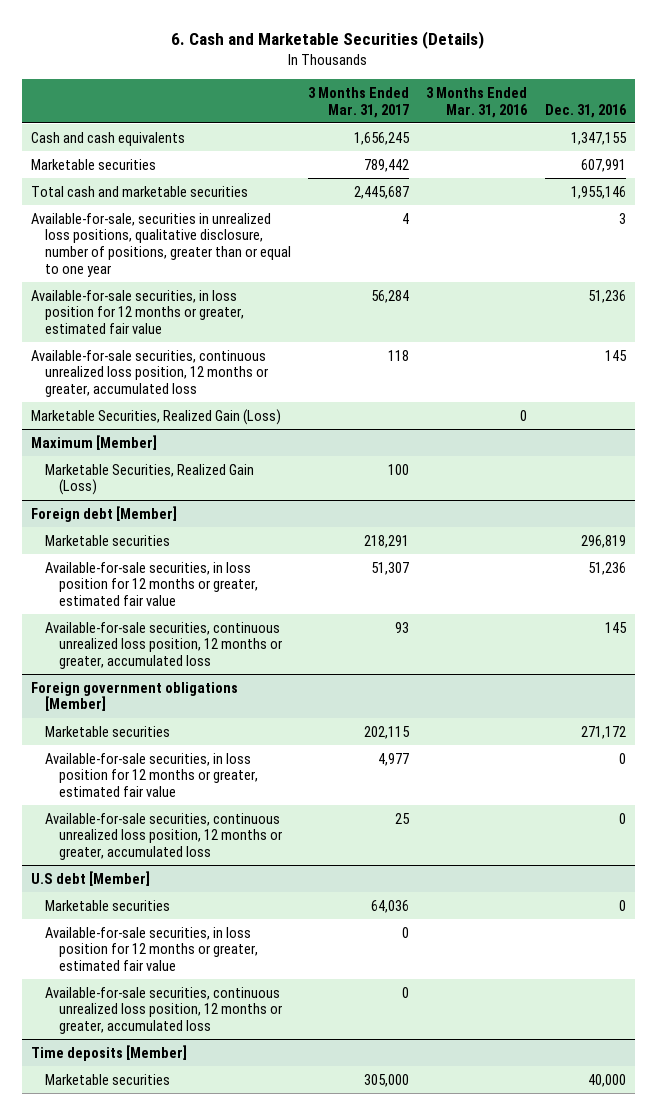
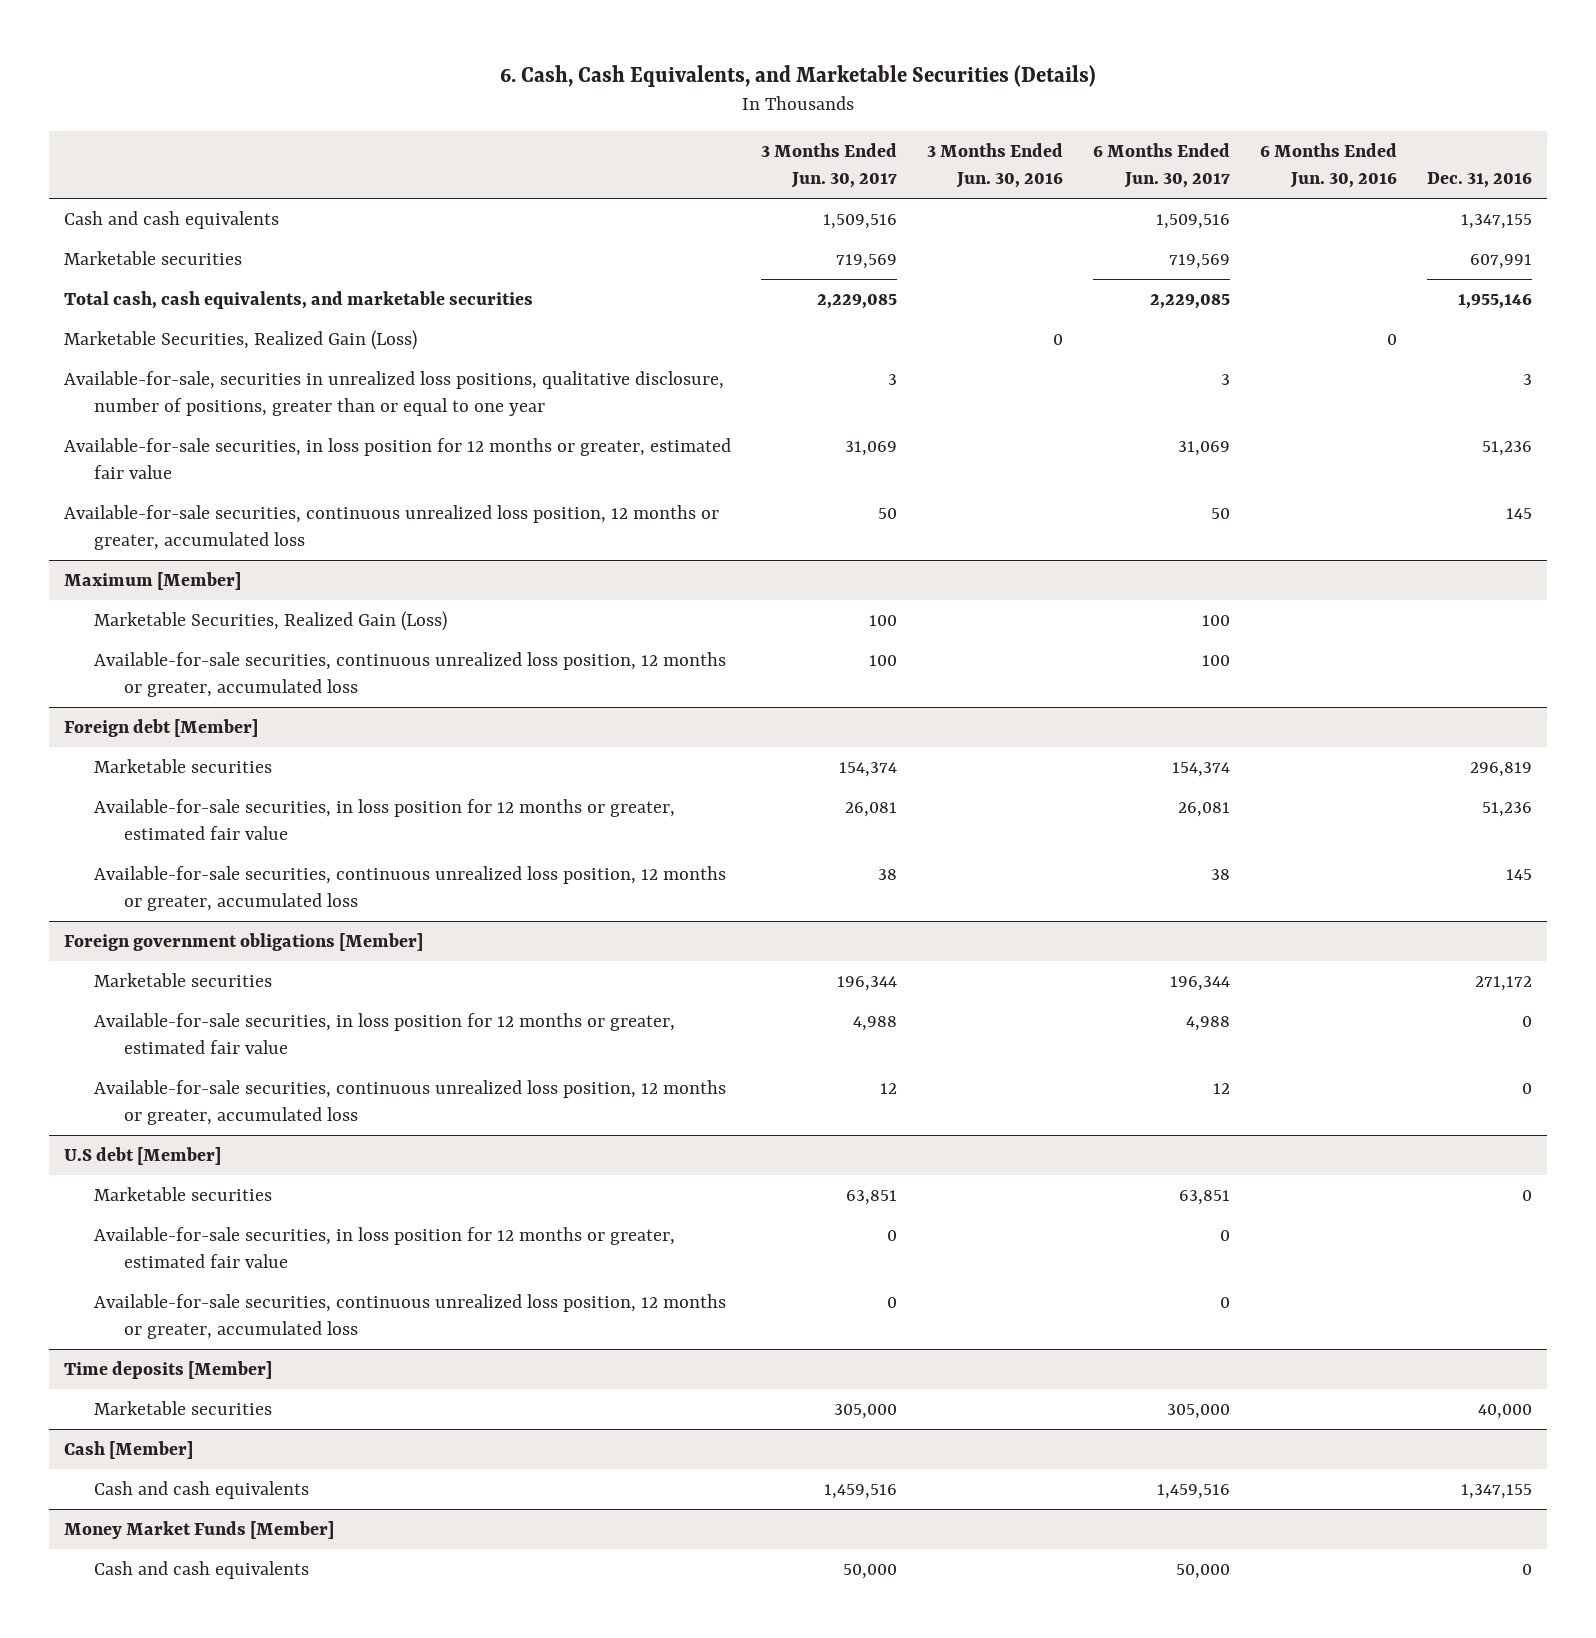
[171,31,485,50] 6. Cash and Marketable Securities (Details) -> [499,64,1096,87] 6. Cash, Cash Equivalents, and Marketable Securities (Details)
[308,86,410,118] 3 Months Ended Mar. 31, 2017 -> none
[426,86,529,118] 3 Months Ended Mar. 31, 2016 -> none
none -> [761,143,898,189] 3 Months Ended Jun. 30, 2017
none -> [926,143,1063,189] 3 Months Ended Jun. 30, 2016
none -> [1092,143,1230,189] 6 Months Ended Jun. 30, 2017
none -> [1259,143,1397,189] 6 Months Ended Jun. 30, 2016
[31,185,249,197] Total cash and marketable securities -> [64,290,534,309] Total cash, cash equivalents, and marketable securities
[31,408,282,425] Marketable Securities, Realized Gain (Loss) -> [64,329,418,350] Marketable Securities, Realized Gain (Loss)
none -> [94,651,727,698] Available-for-sale securities, continuous unrealized loss position, 12 months or greater, accumulated loss
none -> [64,1440,194,1459] Cash [Member]
none -> [94,1480,310,1499] Cash and cash equivalents
none -> [64,1520,335,1539] Money Market Funds [Member]
none -> [94,1560,310,1579] Cash and cash equivalents

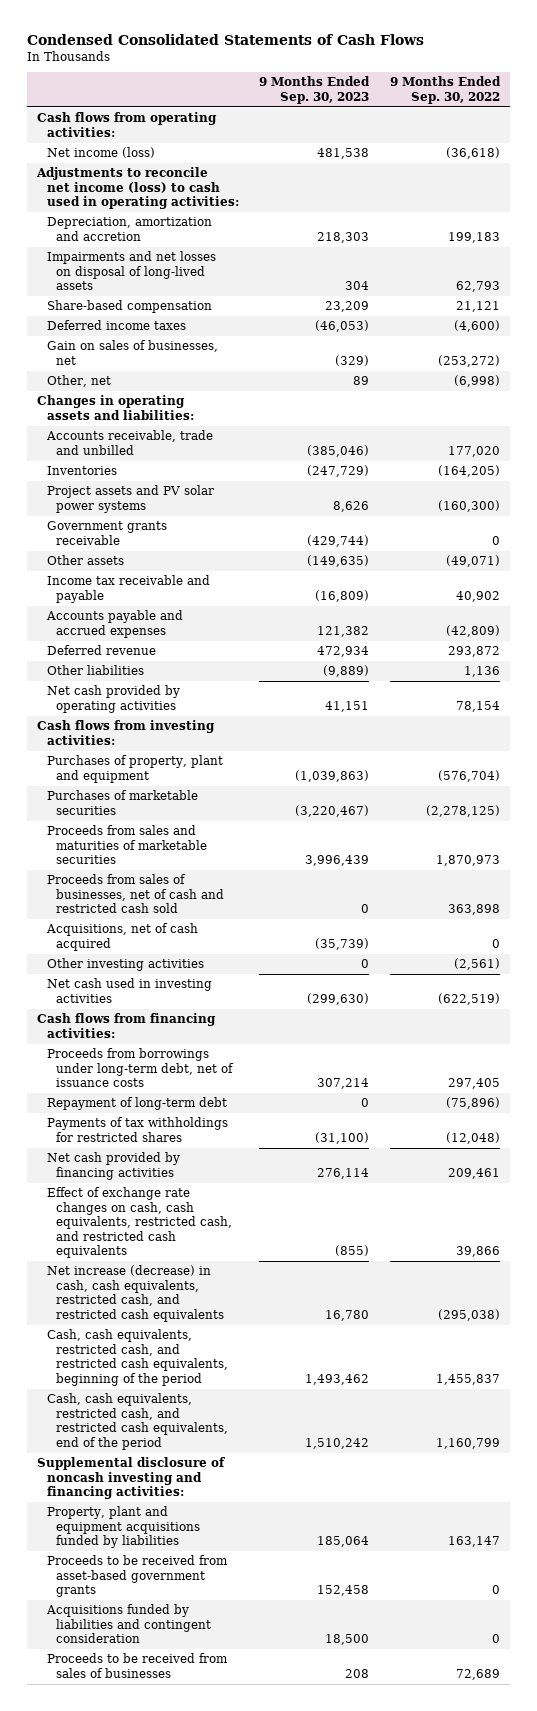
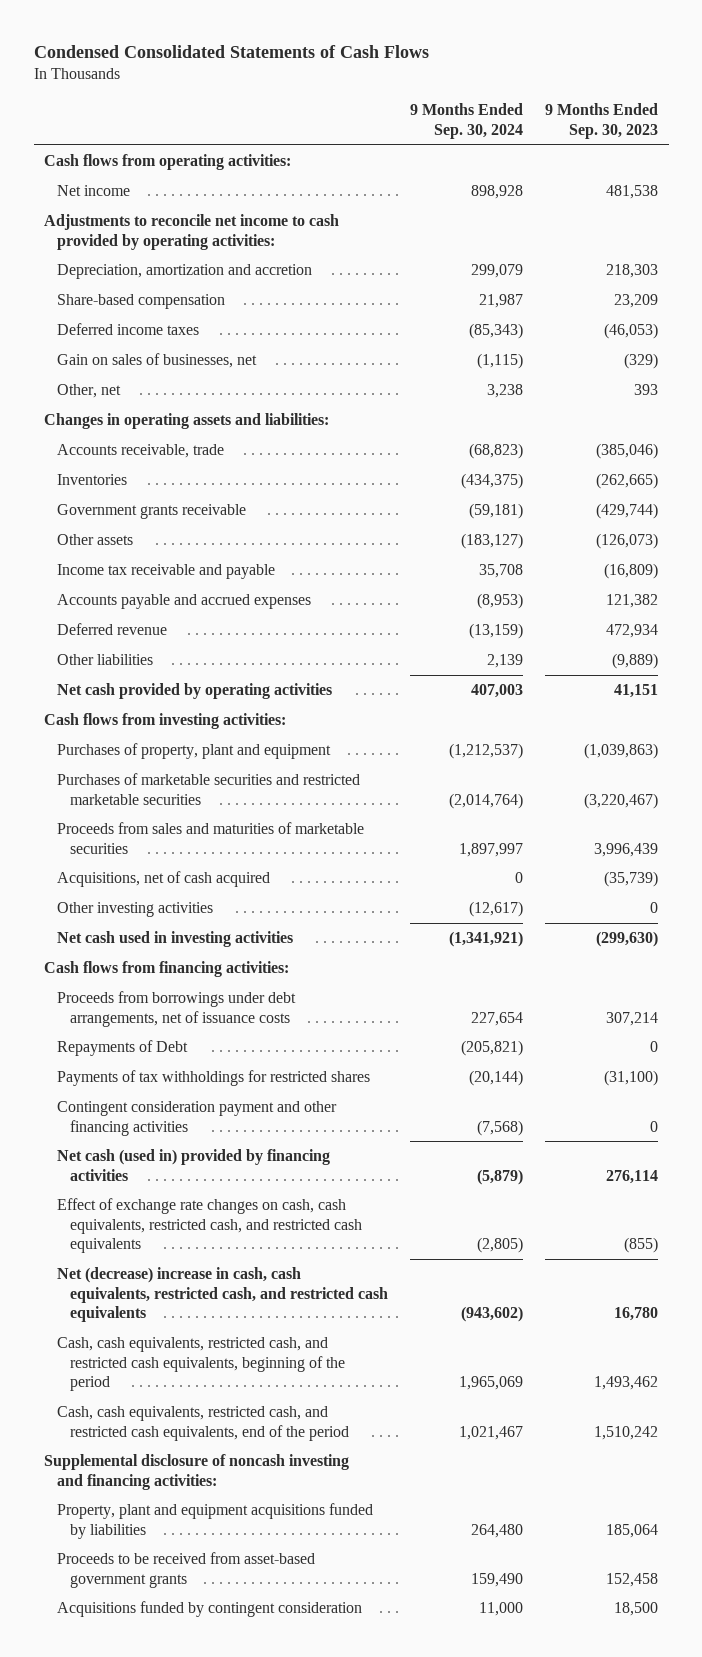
[389,76,501,104] 9 Months Ended Sep. 30, 2022 -> none
none -> [410,103,524,139] 9 Months Ended Sep. 30, 2024
[46,147,155,159] Net income (loss) -> [57,185,131,197] Net income
[36,167,239,210] Adjustments to reconcile net income (loss) to cash used in operating activities: -> [44,214,340,250] Adjustments to reconcile net income to cash provided by operating activities:
[46,251,216,291] Impairments and net losses on disposal of long-lived assets -> none
[353,376,370,386] 89 -> [633,384,658,396] 393
[46,485,214,513] Project assets and PV solar power systems -> none
[45,430,213,455] Accounts receivable, trade and unbilled -> [57,444,225,459] Accounts receivable, trade
[307,465,370,478] (247,729) -> [595,473,658,490] (262,665)
[307,555,370,568] (149,635) -> [595,533,658,550] (126,073)
[46,790,198,815] Purchases of marketable securities -> [57,773,361,805] Purchases of marketable securities and restricted marketable securities
[46,874,225,914] Proceeds from sales of businesses, net of cash and restricted cash sold -> none
[46,1048,235,1088] Proceeds from borrowings under long-term debt, net of issuance costs -> [57,991,297,1027] Proceeds from borrowings under debt arrangements, net of issuance costs
[46,1097,227,1111] Repayment of long-term debt -> [57,1040,189,1057] Repayments of Debt
none -> [57,1101,338,1136] Contingent consideration payment and other financing activities
[46,1152,180,1180] Net cash provided by financing activities -> [57,1149,331,1181] Net cash (used in) provided by financing activities
[46,1265,225,1322] Net increase (decrease) in cash, cash equivalents, restricted cash, and restricted cash equivalents -> [57,1267,389,1323] Net (decrease) increase in cash, cash equivalents, restricted cash, and restricted cash equivalents
[46,1653,228,1678] Proceeds to be received from sales of businesses -> none
[45,1604,212,1644] Acquisitions funded by liabilities and contingent consideration -> [57,1601,363,1618] Acquisitions funded by contingent consideration

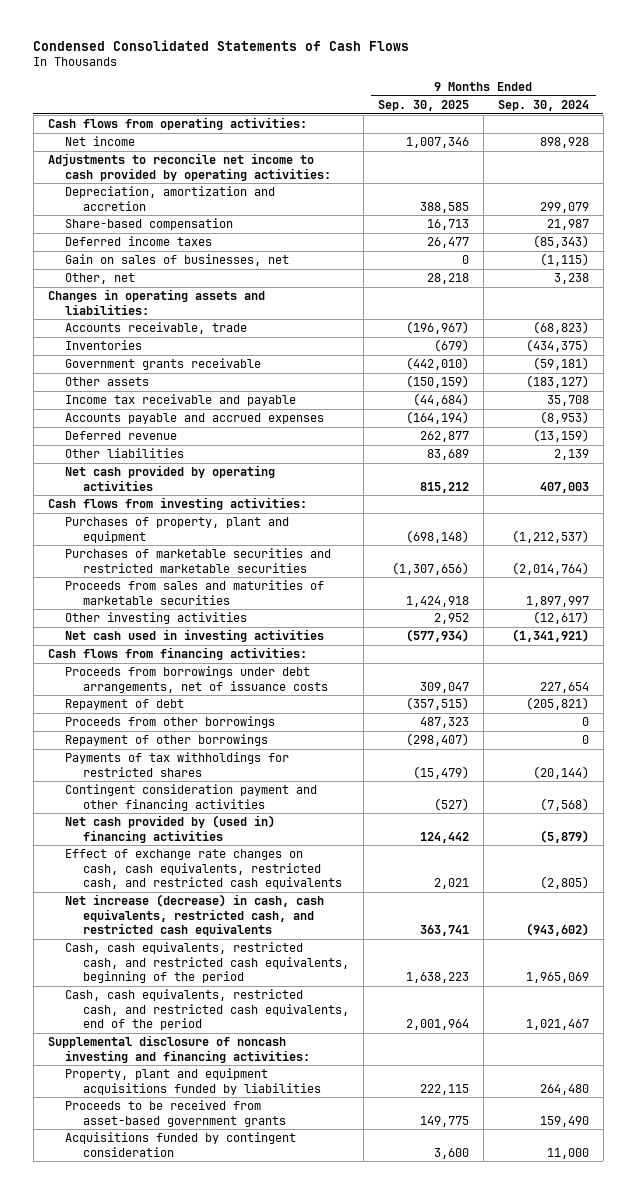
[544,103,658,139] 9 Months Ended Sep. 30, 2023 -> none
none -> [377,99,469,111] Sep. 30, 2025
[57,871,271,888] Acquisitions, net of cash acquired -> none
[57,1040,189,1057] Repayments of Debt -> [65,699,185,711] Repayment of debt
none -> [65,716,276,729] Proceeds from other borrowings
none -> [65,734,269,747] Repayment of other borrowings
[57,1149,331,1181] Net cash (used in) provided by financing activities -> [65,815,276,843] Net cash provided by (used in) financing activities
[57,1267,389,1323] Net (decrease) increase in cash, cash equivalents, restricted cash, and restricted cash equivalents -> [65,894,325,937] Net increase (decrease) in cash, cash equivalents, restricted cash, and restricted cash equivalents

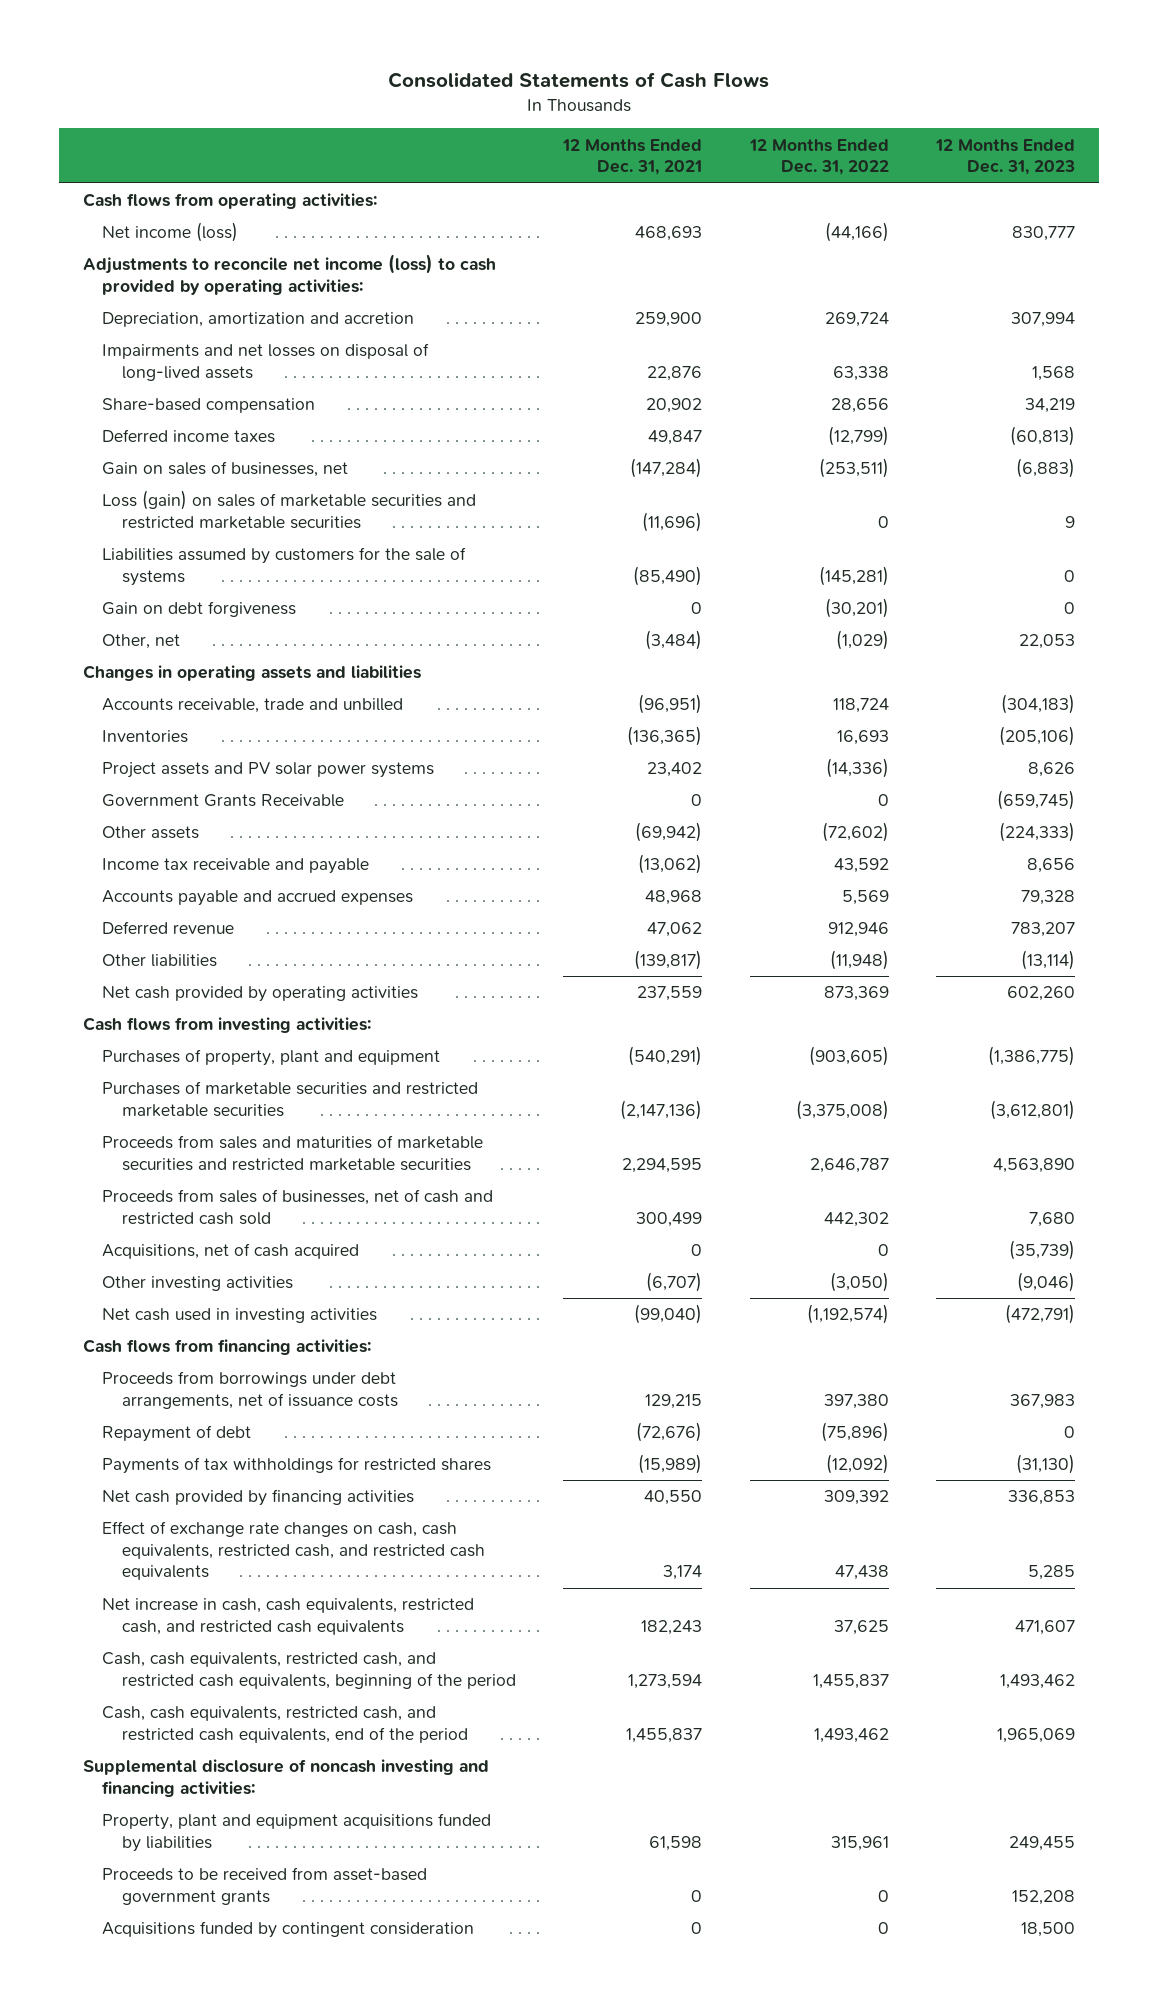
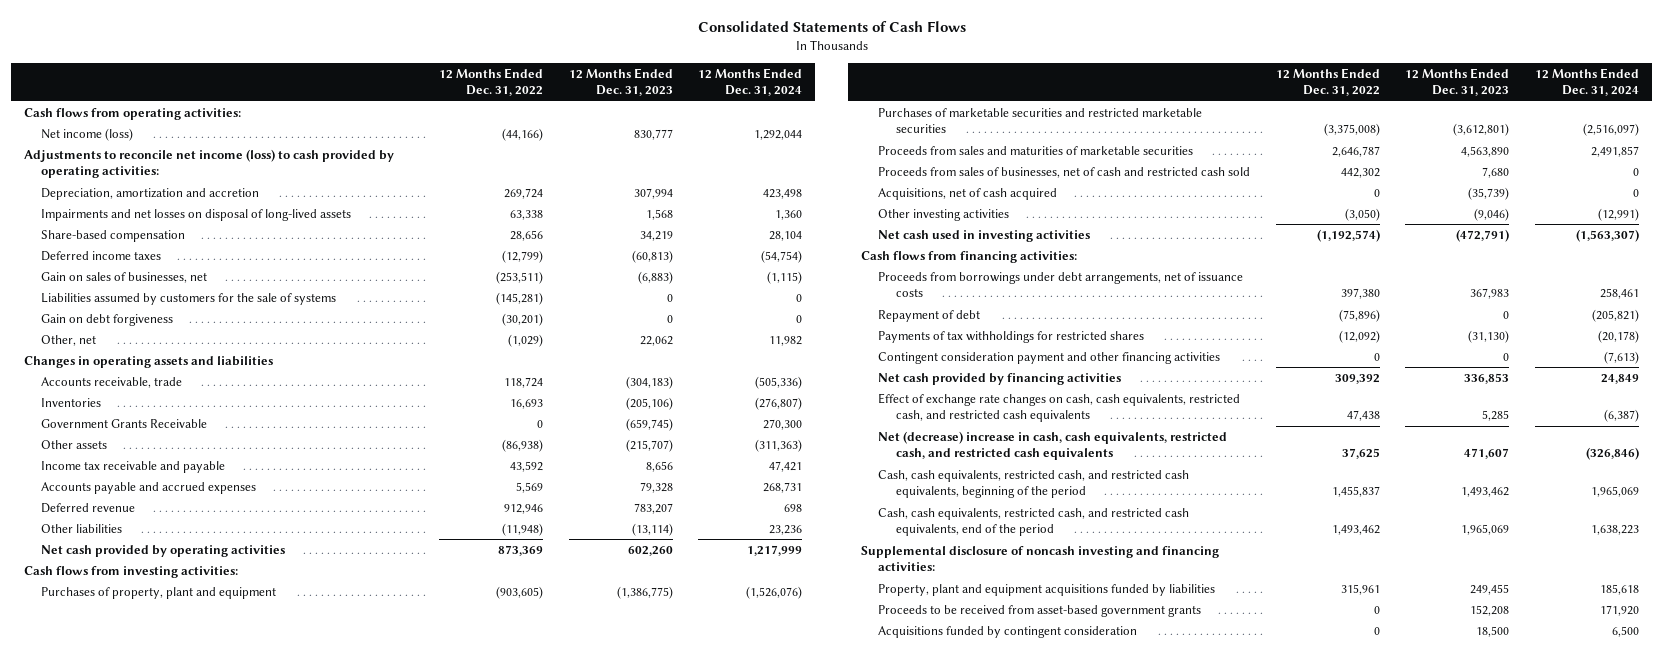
[562,138,703,176] 12 Months Ended Dec. 31, 2021 -> none
none -> [698,67,803,97] 12 Months Ended Dec. 31, 2024
[102,490,477,529] Loss (gain) on sales of marketable securities and restricted marketable securities -> none
[1019,634,1076,650] 22,053 -> [639,335,673,346] 22,062
[102,698,404,714] Accounts receivable, trade and unbilled -> [41,376,183,388] Accounts receivable, trade
[102,762,435,779] Project assets and PV solar power systems -> none
[821,822,889,843] (72,602) -> [502,438,544,452] (86,938)
[999,822,1076,843] (224,333) -> [625,438,673,452] (215,707)
[102,1135,484,1171] Proceeds from sales and maturities of marketable securities and restricted marketable securities -> [878,145,1194,155] Proceeds from sales and maturities of marketable securities
none -> [878,351,1221,364] Contingent consideration payment and other financing activities
[102,1598,475,1635] Net increase in cash, cash equivalents, restricted cash, and restricted cash equivalents -> [878,430,1228,461] Net (decrease) increase in cash, cash equivalents, restricted cash, and restricted cash equivalents

